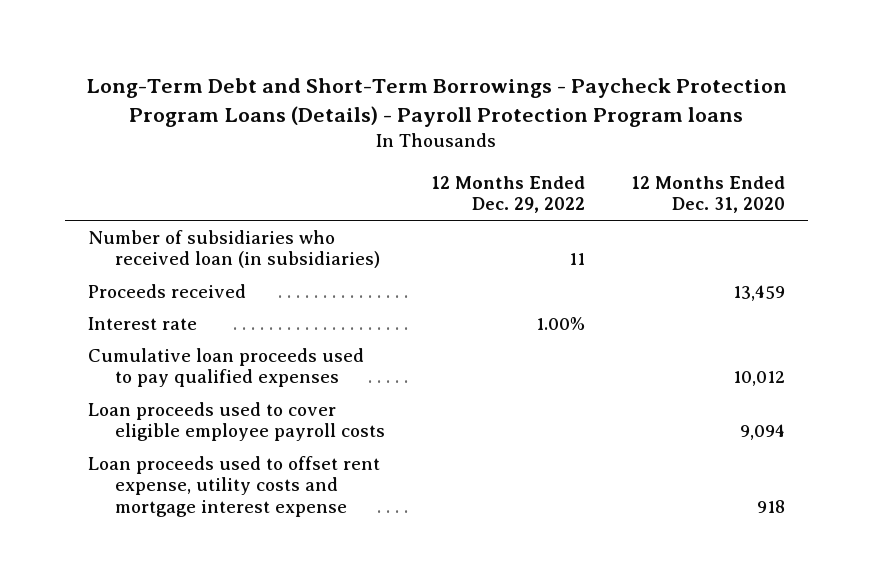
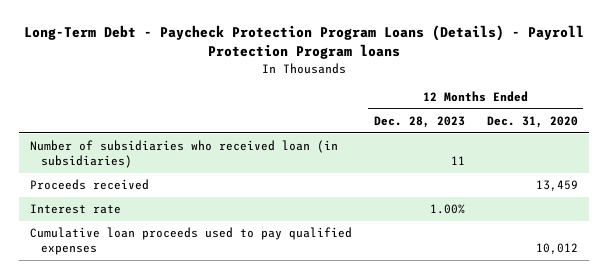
[86,78,788,128] Long-Term Debt and Short-Term Borrowings - Paycheck Protection Program Loans (Details) - Payroll Protection Program loans -> [23,25,584,60] Long-Term Debt - Paycheck Protection Program Loans (Details) - Payroll Protection Program loans
[431,175,586,214] 12 Months Ended Dec. 29, 2022 -> none
none -> [373,115,465,128] Dec. 28, 2023
[87,401,386,442] Loan proceeds used to cover eligible employee payroll costs -> none
[87,455,380,517] Loan proceeds used to offset rent expense, utility costs and mortgage interest expense -> none

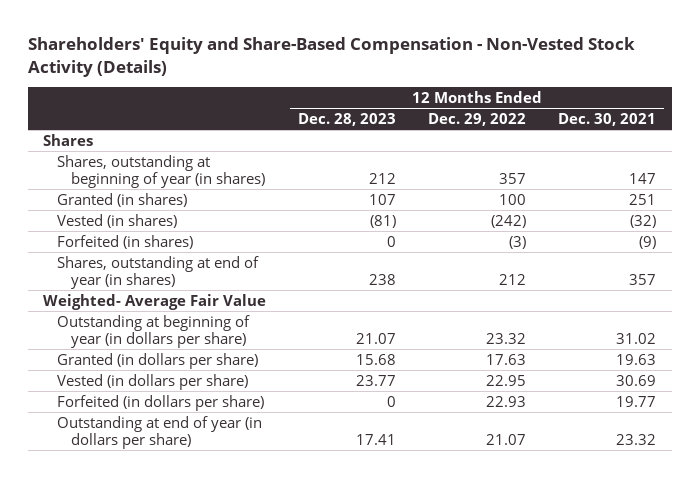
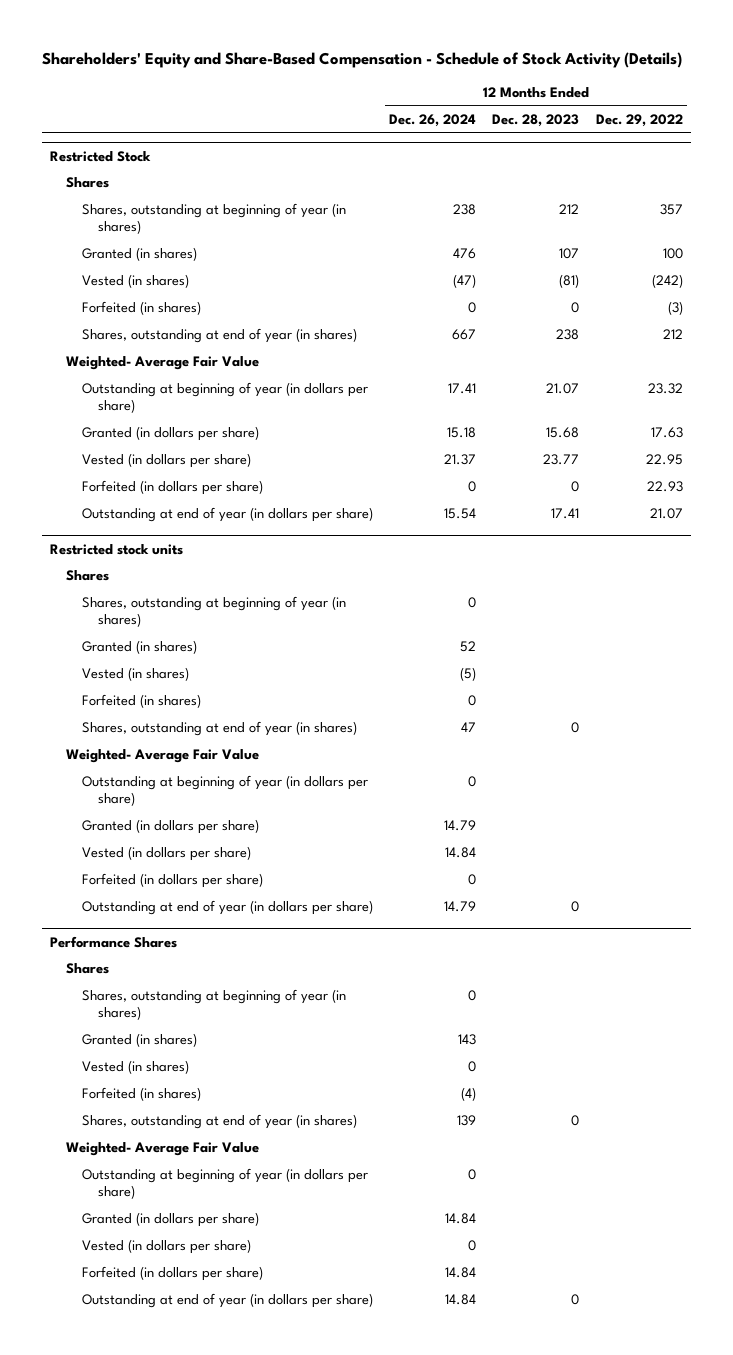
[27,37,635,77] Shareholders' Equity and Share-Based Compensation - Non-Vested Stock Activity (Details) -> [41,52,682,69] Shareholders' Equity and Share-Based Compensation - Schedule of Stock Activity (Details)
[557,113,656,127] Dec. 30, 2021 -> none
none -> [389,113,477,127] Dec. 26, 2024
none -> [50,150,152,162] Restricted Stock
none -> [50,543,184,555] Restricted stock units
none -> [66,570,110,582] Shares
none -> [82,596,347,627] Shares, outstanding at beginning of year (in shares)
none -> [82,640,198,655] Granted (in shares)
none -> [82,667,190,682] Vested (in shares)
none -> [82,694,202,709] Forfeited (in shares)
none -> [82,721,358,737] Shares, outstanding at end of year (in shares)
none -> [66,749,260,764] Weighted- Average Fair Value
none -> [82,775,369,806] Outstanding at beginning of year (in dollars per share)
none -> [82,819,260,835] Granted (in dollars per share)
none -> [82,846,252,862] Vested (in dollars per share)
none -> [82,873,264,889] Forfeited (in dollars per share)
none -> [82,900,374,916] Outstanding at end of year (in dollars per share)
none -> [50,935,178,948] Performance Shares
none -> [66,963,110,975] Shares
none -> [82,989,347,1020] Shares, outstanding at beginning of year (in shares)
none -> [82,1033,198,1048] Granted (in shares)
none -> [82,1060,190,1075] Vested (in shares)
none -> [82,1087,202,1102] Forfeited (in shares)
none -> [82,1114,358,1130] Shares, outstanding at end of year (in shares)
none -> [66,1142,260,1157] Weighted- Average Fair Value
none -> [82,1168,369,1199] Outstanding at beginning of year (in dollars per share)
none -> [82,1212,260,1228] Granted (in dollars per share)
none -> [82,1239,252,1255] Vested (in dollars per share)
none -> [82,1266,264,1282] Forfeited (in dollars per share)
none -> [82,1293,374,1309] Outstanding at end of year (in dollars per share)

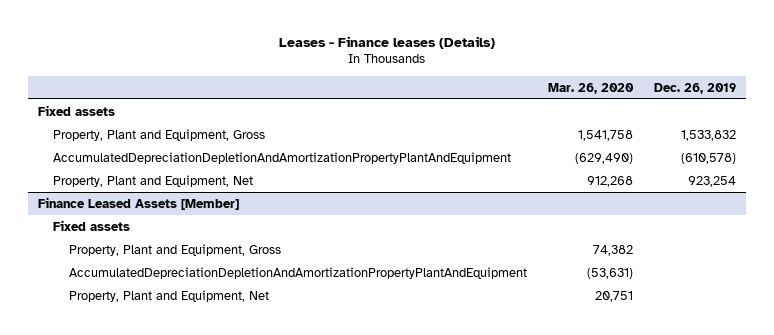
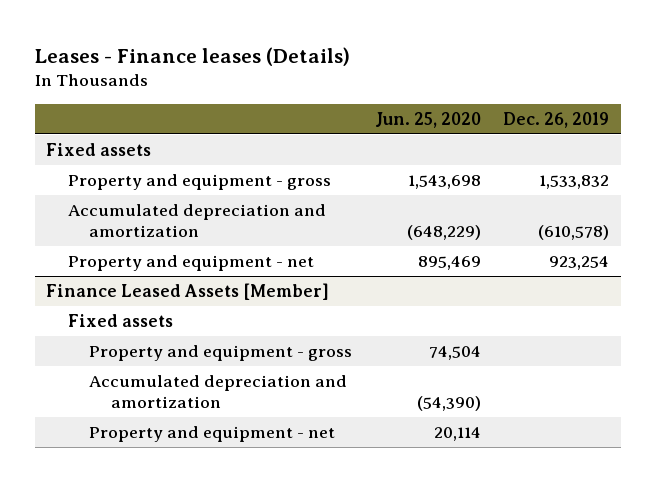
[547,82,634,94] Mar. 26, 2020 -> none
none -> [374,112,481,129] Jun. 25, 2020
[53,128,266,141] Property, Plant and Equipment, Gross -> [67,174,331,191] Property and equipment - gross
[53,151,512,164] AccumulatedDepreciationDepletionAndAmortizationPropertyPlantAndEquipment -> [67,204,326,238] Accumulated depreciation and amortization
[53,174,254,187] Property, Plant and Equipment, Net -> [67,255,314,272] Property and equipment - net
[68,243,281,256] Property, Plant and Equipment, Gross -> [89,345,353,362] Property and equipment - gross
[68,266,527,279] AccumulatedDepreciationDepletionAndAmortizationPropertyPlantAndEquipment -> [89,375,348,409] Accumulated depreciation and amortization
[68,289,269,302] Property, Plant and Equipment, Net -> [89,426,336,443] Property and equipment - net

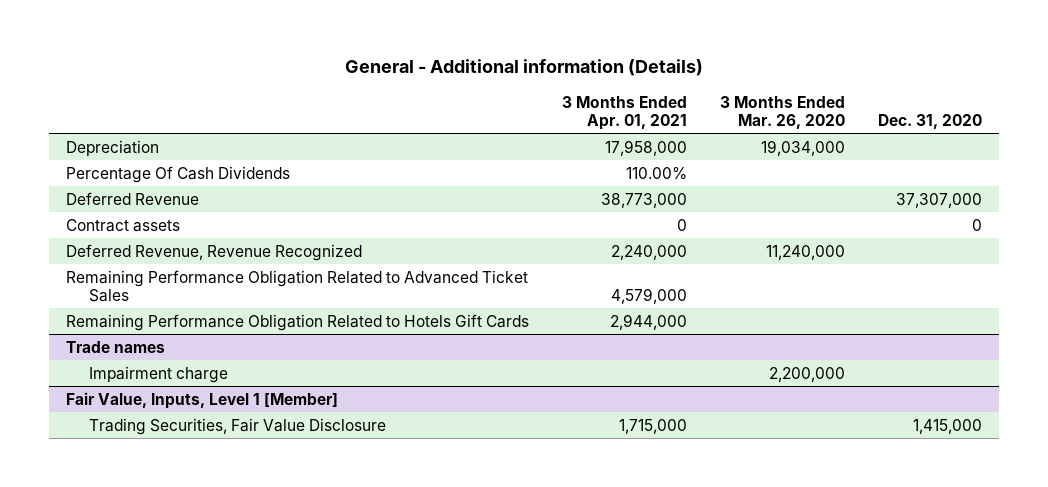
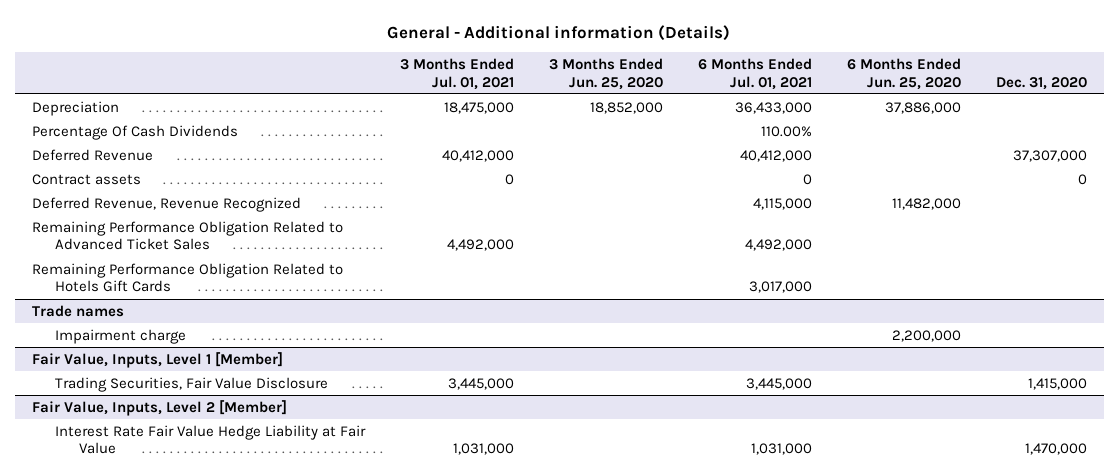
[562,95,688,130] 3 Months Ended Apr. 01, 2021 -> none
[720,95,846,129] 3 Months Ended Mar. 26, 2020 -> none
none -> [400,57,515,90] 3 Months Ended Jul. 01, 2021
none -> [549,57,664,90] 3 Months Ended Jun. 25, 2020
none -> [698,57,813,90] 6 Months Ended Jul. 01, 2021
none -> [846,57,961,90] 6 Months Ended Jun. 25, 2020
none -> [31,399,287,416] Fair Value, Inputs, Level 2 [Member]
none -> [55,424,367,455] Interest Rate Fair Value Hedge Liability at Fair Value

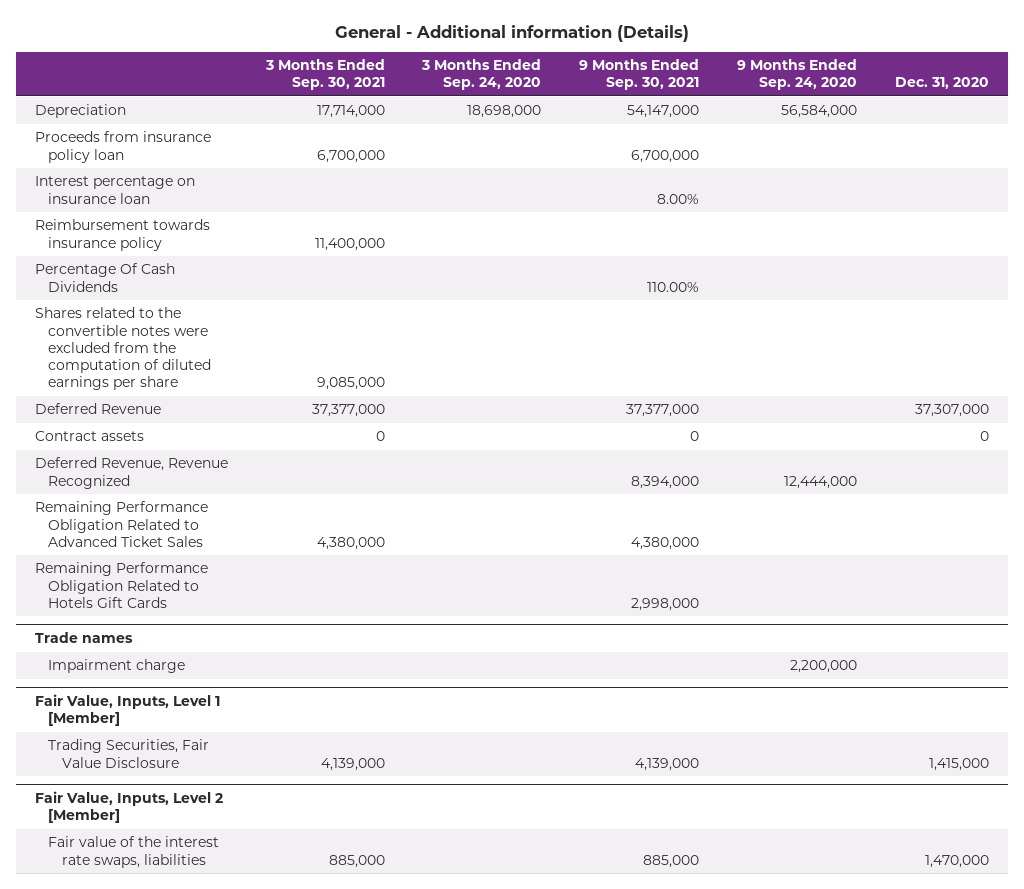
[400,57,515,90] 3 Months Ended Jul. 01, 2021 -> none
[549,57,664,90] 3 Months Ended Jun. 25, 2020 -> none
[698,57,813,90] 6 Months Ended Jul. 01, 2021 -> none
[846,57,961,90] 6 Months Ended Jun. 25, 2020 -> none
none -> [264,59,385,91] 3 Months Ended Sep. 30, 2021
none -> [421,59,542,91] 3 Months Ended Sep. 24, 2020
none -> [579,59,700,91] 9 Months Ended Sep. 30, 2021
none -> [737,59,858,91] 9 Months Ended Sep. 24, 2020
none -> [34,131,211,163] Proceeds from insurance policy loan
none -> [34,176,195,204] Interest percentage on insurance loan
none -> [34,219,210,251] Reimbursement towards insurance policy
none -> [34,307,212,391] Shares related to the convertible notes were excluded from the computation of diluted earnings per share
[55,424,367,455] Interest Rate Fair Value Hedge Liability at Fair Value -> [48,836,220,868] Fair value of the interest rate swaps, liabilities

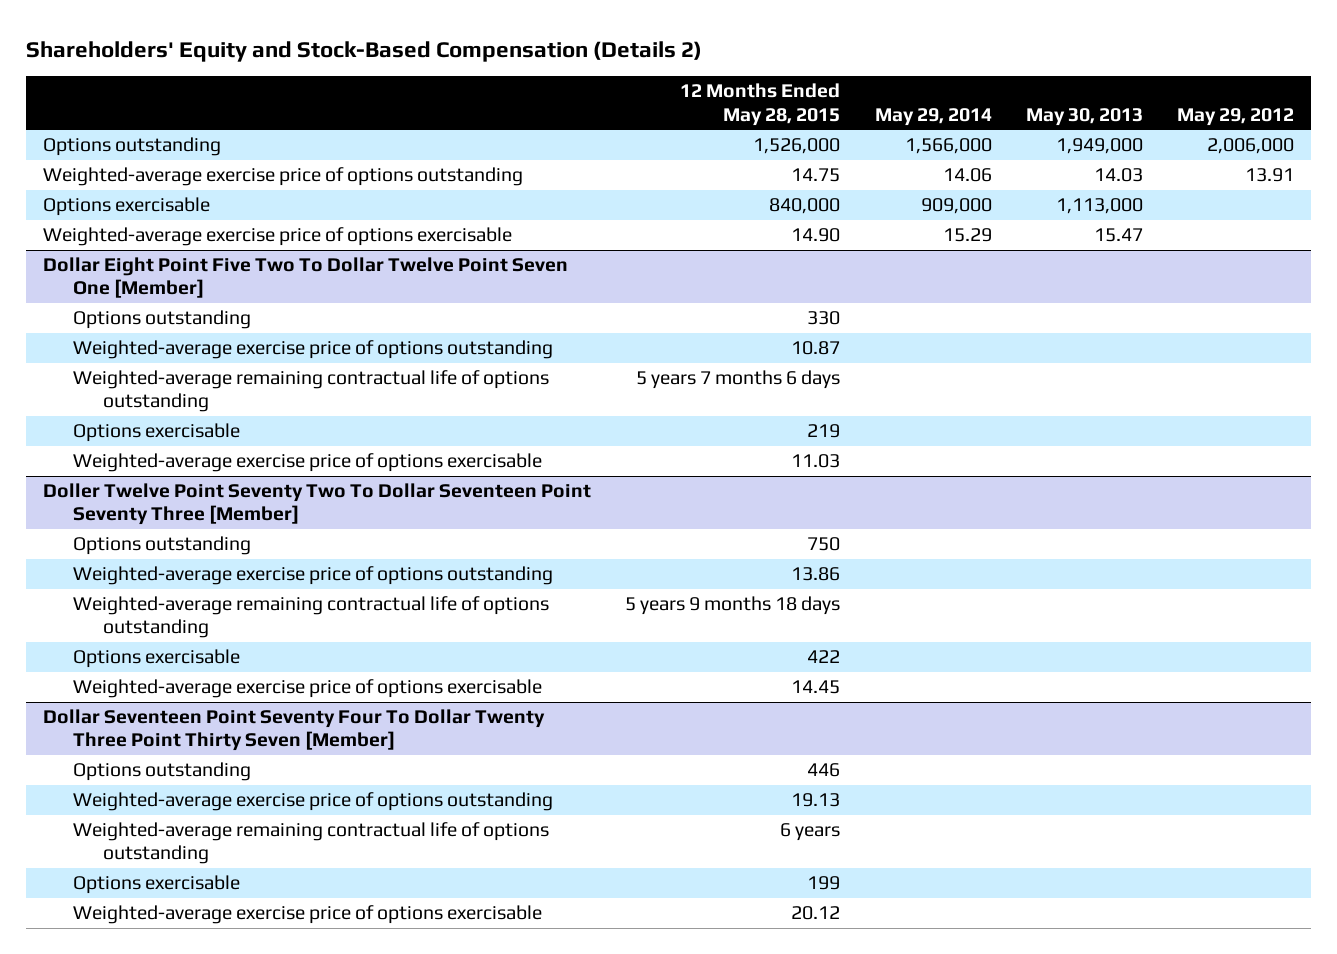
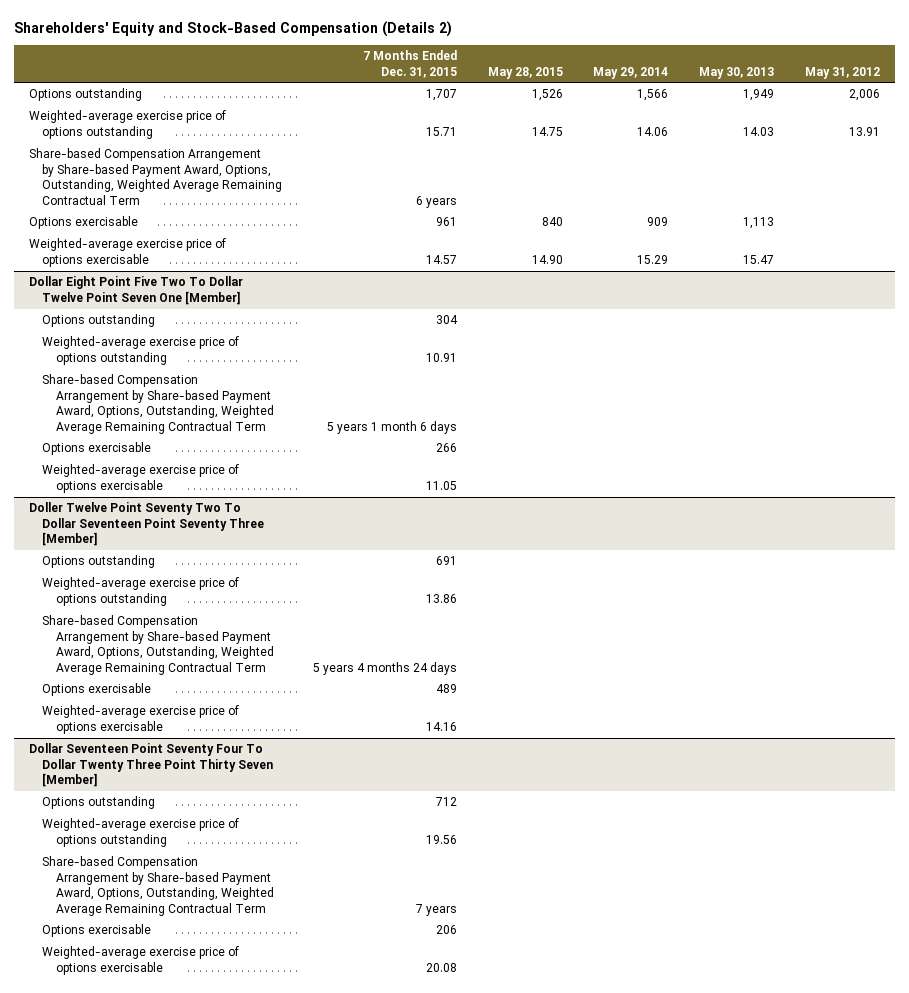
[680,83,841,126] 12 Months Ended May 28, 2015 -> none
[1176,107,1294,126] May 29, 2012 -> none
none -> [363,50,458,78] 7 Months Ended Dec. 31, 2015
none -> [487,66,563,79] May 28, 2015
none -> [804,66,880,79] May 31, 2012
[904,138,992,155] 1,566,000 -> [637,89,669,102] 1,566
[1055,138,1143,155] 1,949,000 -> [743,89,775,102] 1,949
none -> [28,148,283,205] Share-based Compensation Arrangement by Share-based Payment Award, Options, Outstanding, Weighted Average Remaining Contractual Term
[920,198,992,215] 909,000 -> [647,217,669,227] 909
[1055,198,1143,215] 1,113,000 -> [743,217,775,230] 1,113
[73,370,550,413] Weighted-average remaining contractual life of options outstanding -> [42,374,274,434] Share-based Compensation Arrangement by Share-based Payment Award, Options, Outstanding, Weighted Average Remaining Contractual Term
[73,596,550,639] Weighted-average remaining contractual life of options outstanding -> [42,615,274,675] Share-based Compensation Arrangement by Share-based Payment Award, Options, Outstanding, Weighted Average Remaining Contractual Term
[73,822,550,865] Weighted-average remaining contractual life of options outstanding -> [42,856,274,916] Share-based Compensation Arrangement by Share-based Payment Award, Options, Outstanding, Weighted Average Remaining Contractual Term

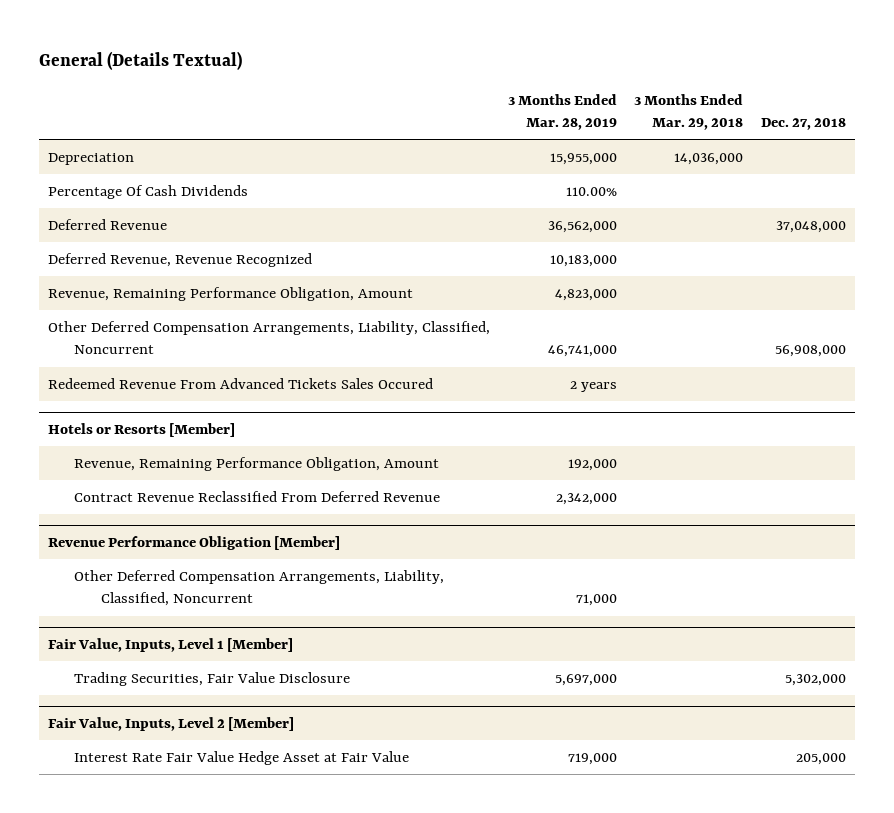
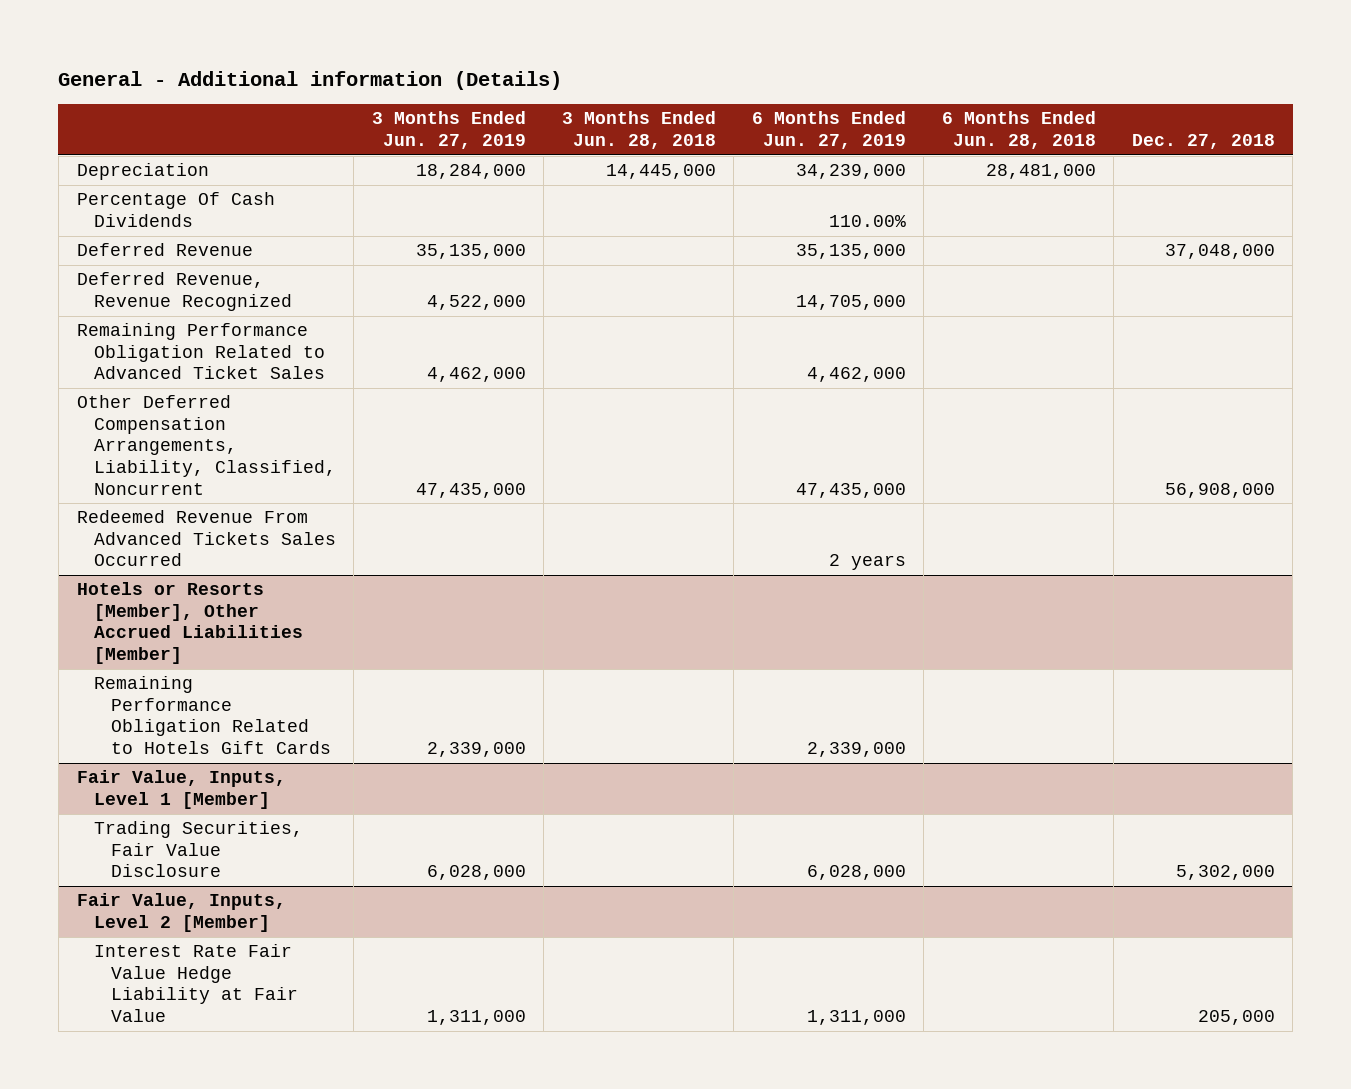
[39,50,243,70] General (Details Textual) -> [58,71,563,91] General - Additional information (Details)
[507,93,617,131] 3 Months Ended Mar. 28, 2019 -> none
[634,93,744,131] 3 Months Ended Mar. 29, 2018 -> none
none -> [371,111,526,149] 3 Months Ended Jun. 27, 2019
none -> [561,111,716,149] 3 Months Ended Jun. 28, 2018
none -> [751,111,906,149] 6 Months Ended Jun. 27, 2019
none -> [941,111,1096,149] 6 Months Ended Jun. 28, 2018
[48,287,414,302] Revenue, Remaining Performance Obligation, Amount -> none
none -> [76,323,325,380] Remaining Performance Obligation Related to Advanced Ticket Sales
[74,457,440,472] Revenue, Remaining Performance Obligation, Amount -> none
[48,536,341,551] Revenue Performance Obligation [Member] -> none
[74,570,445,607] Other Deferred Compensation Arrangements, Liability, Classified, Noncurrent -> none
[48,378,434,390] Redeemed Revenue From Advanced Tickets Sales Occured -> [76,510,336,567] Redeemed Revenue From Advanced Tickets Sales Occurred
[48,423,236,438] Hotels or Resorts [Member] -> [76,582,303,665] Hotels or Resorts [Member], Other Accrued Liabilities [Member]
[74,491,441,503] Contract Revenue Reclassified From Deferred Revenue -> [93,676,331,755] Remaining Performance Obligation Related to Hotels Gift Cards
[74,751,410,766] Interest Rate Fair Value Hedge Asset at Fair Value -> [93,944,298,1023] Interest Rate Fair Value Hedge Liability at Fair Value

